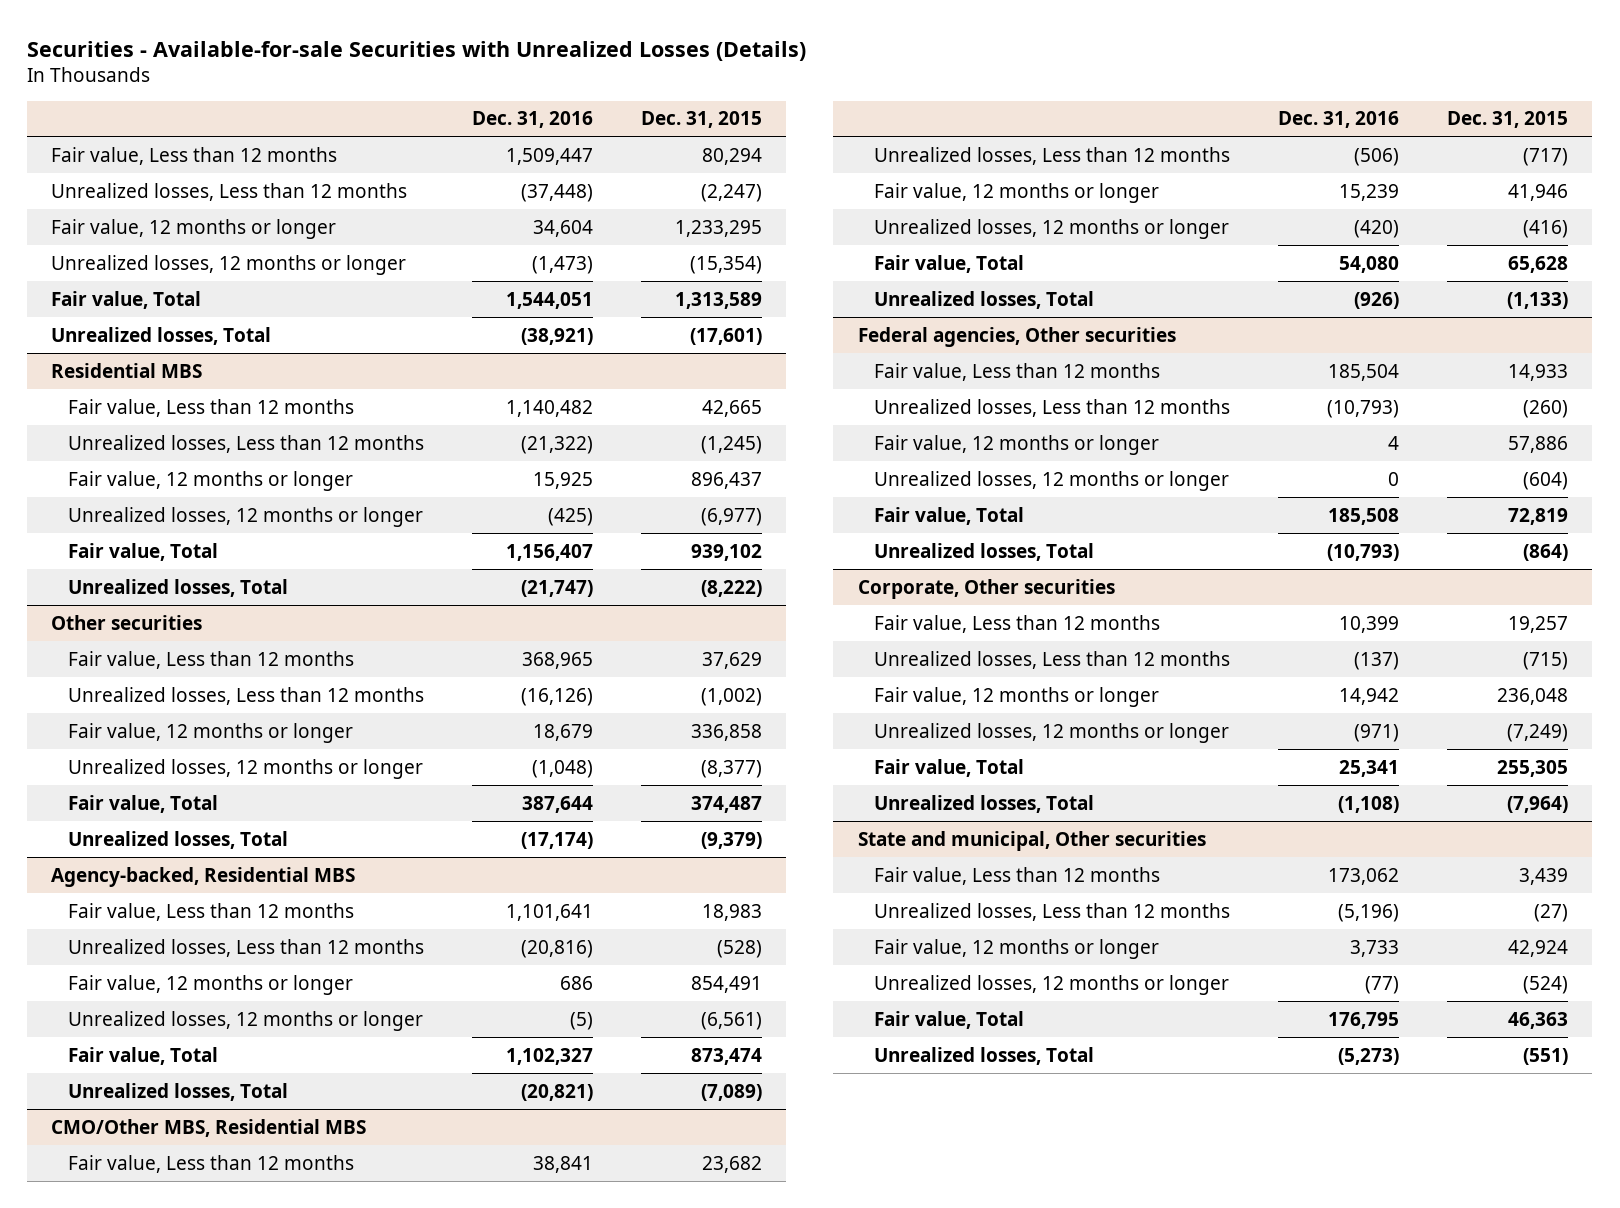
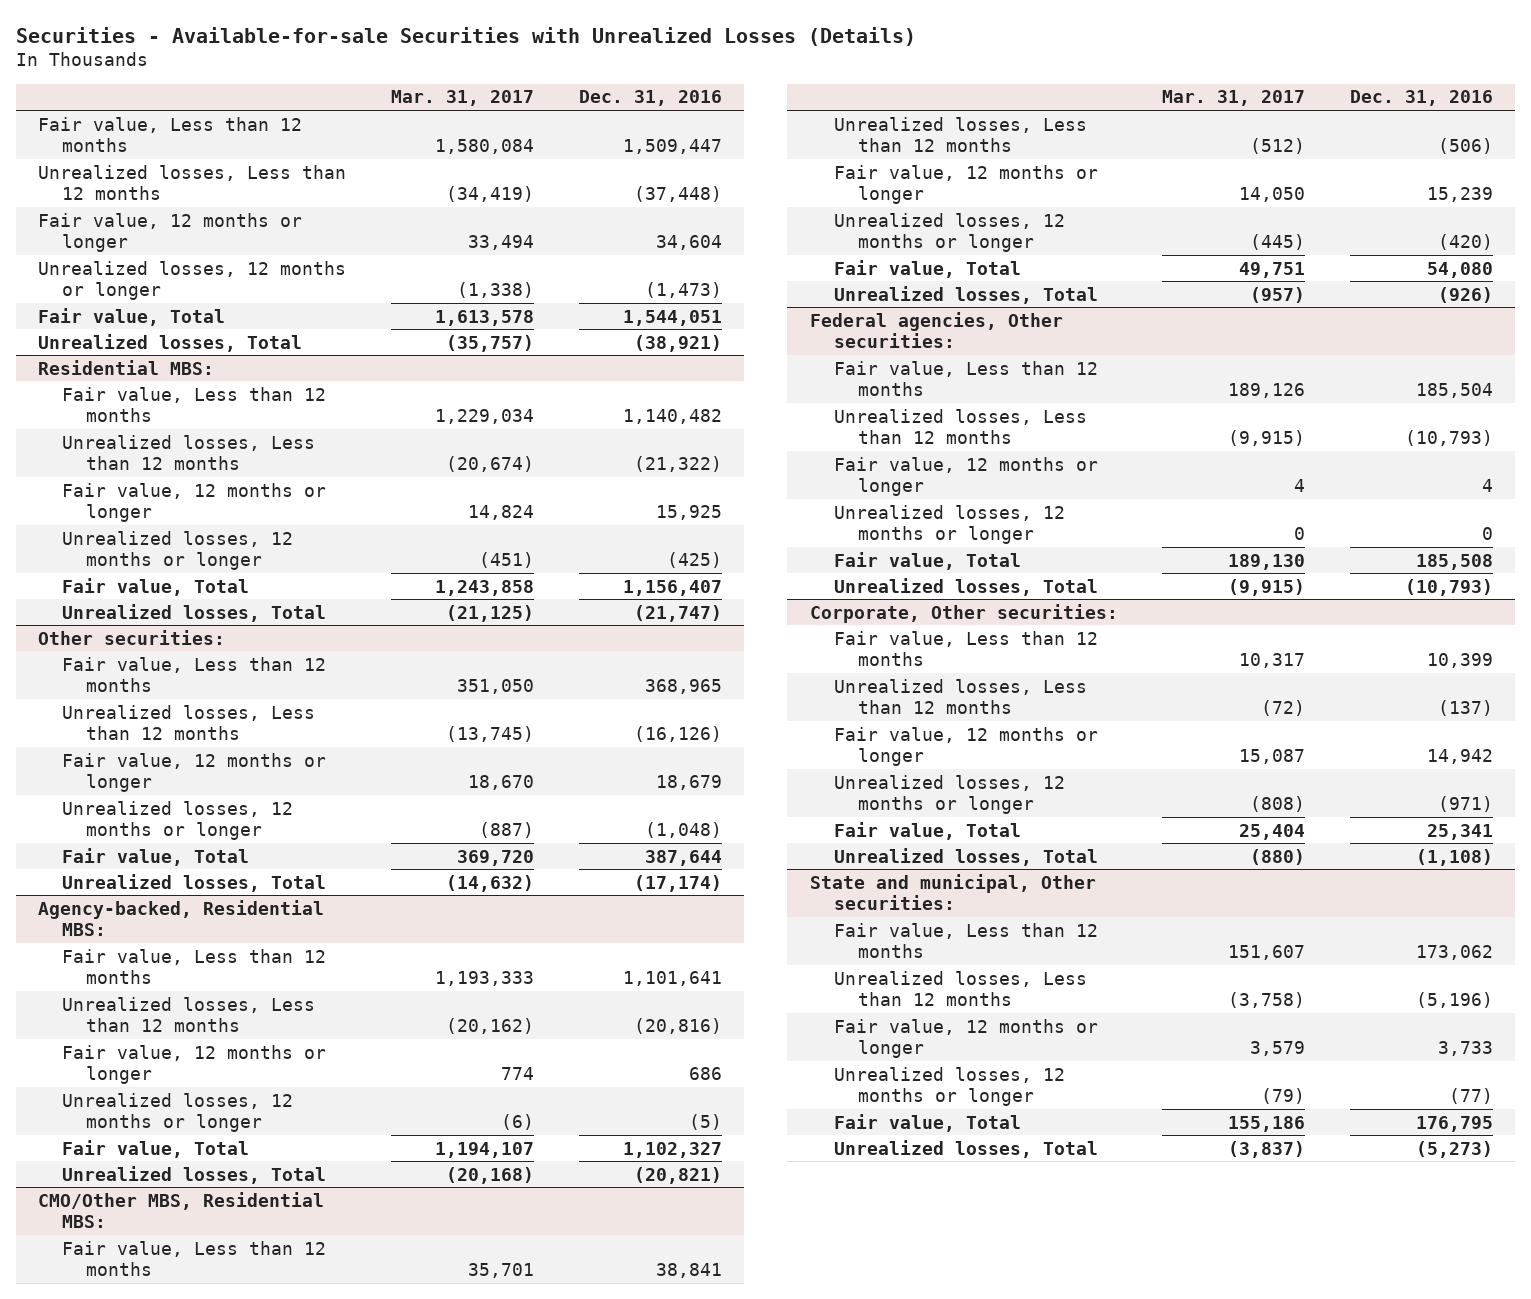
[641,111,763,129] Dec. 31, 2015 -> none
none -> [391,90,535,107] Mar. 31, 2017
[51,362,203,378] Residential MBS -> [38,359,215,375] Residential MBS:
[51,614,203,630] Other securities -> [38,629,226,645] Other securities:
[51,866,356,887] Agency-backed, Residential MBS -> [38,899,325,937] Agency-backed, Residential MBS:
[51,1118,367,1137] CMO/Other MBS, Residential MBS -> [38,1191,325,1229] CMO/Other MBS, Residential MBS:
[857,326,1176,347] Federal agencies, Other securities -> [809,311,1063,349] Federal agencies, Other securities:
[857,578,1115,599] Corporate, Other securities -> [809,603,1118,623] Corporate, Other securities:
[857,830,1206,851] State and municipal, Other securities -> [809,873,1096,911] State and municipal, Other securities:

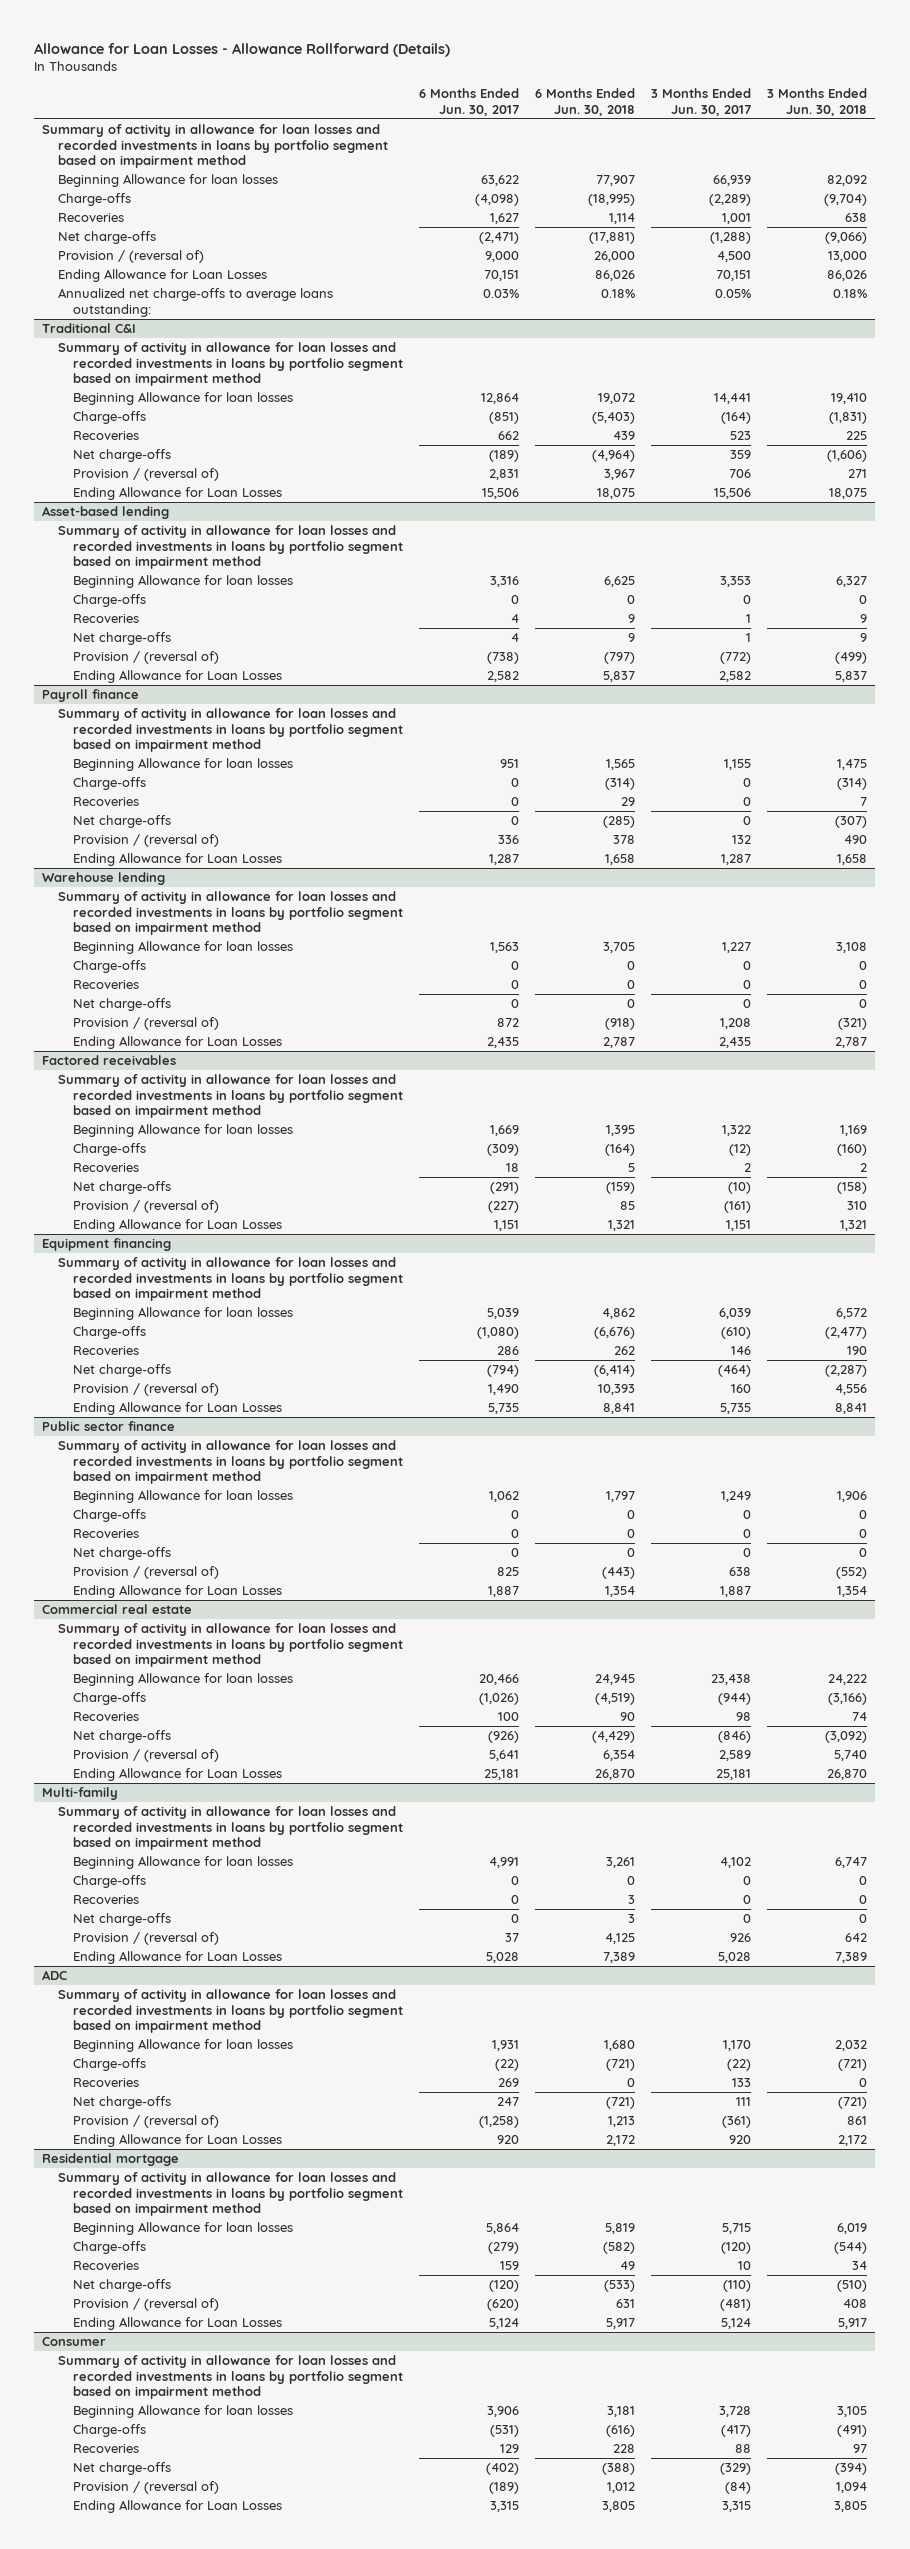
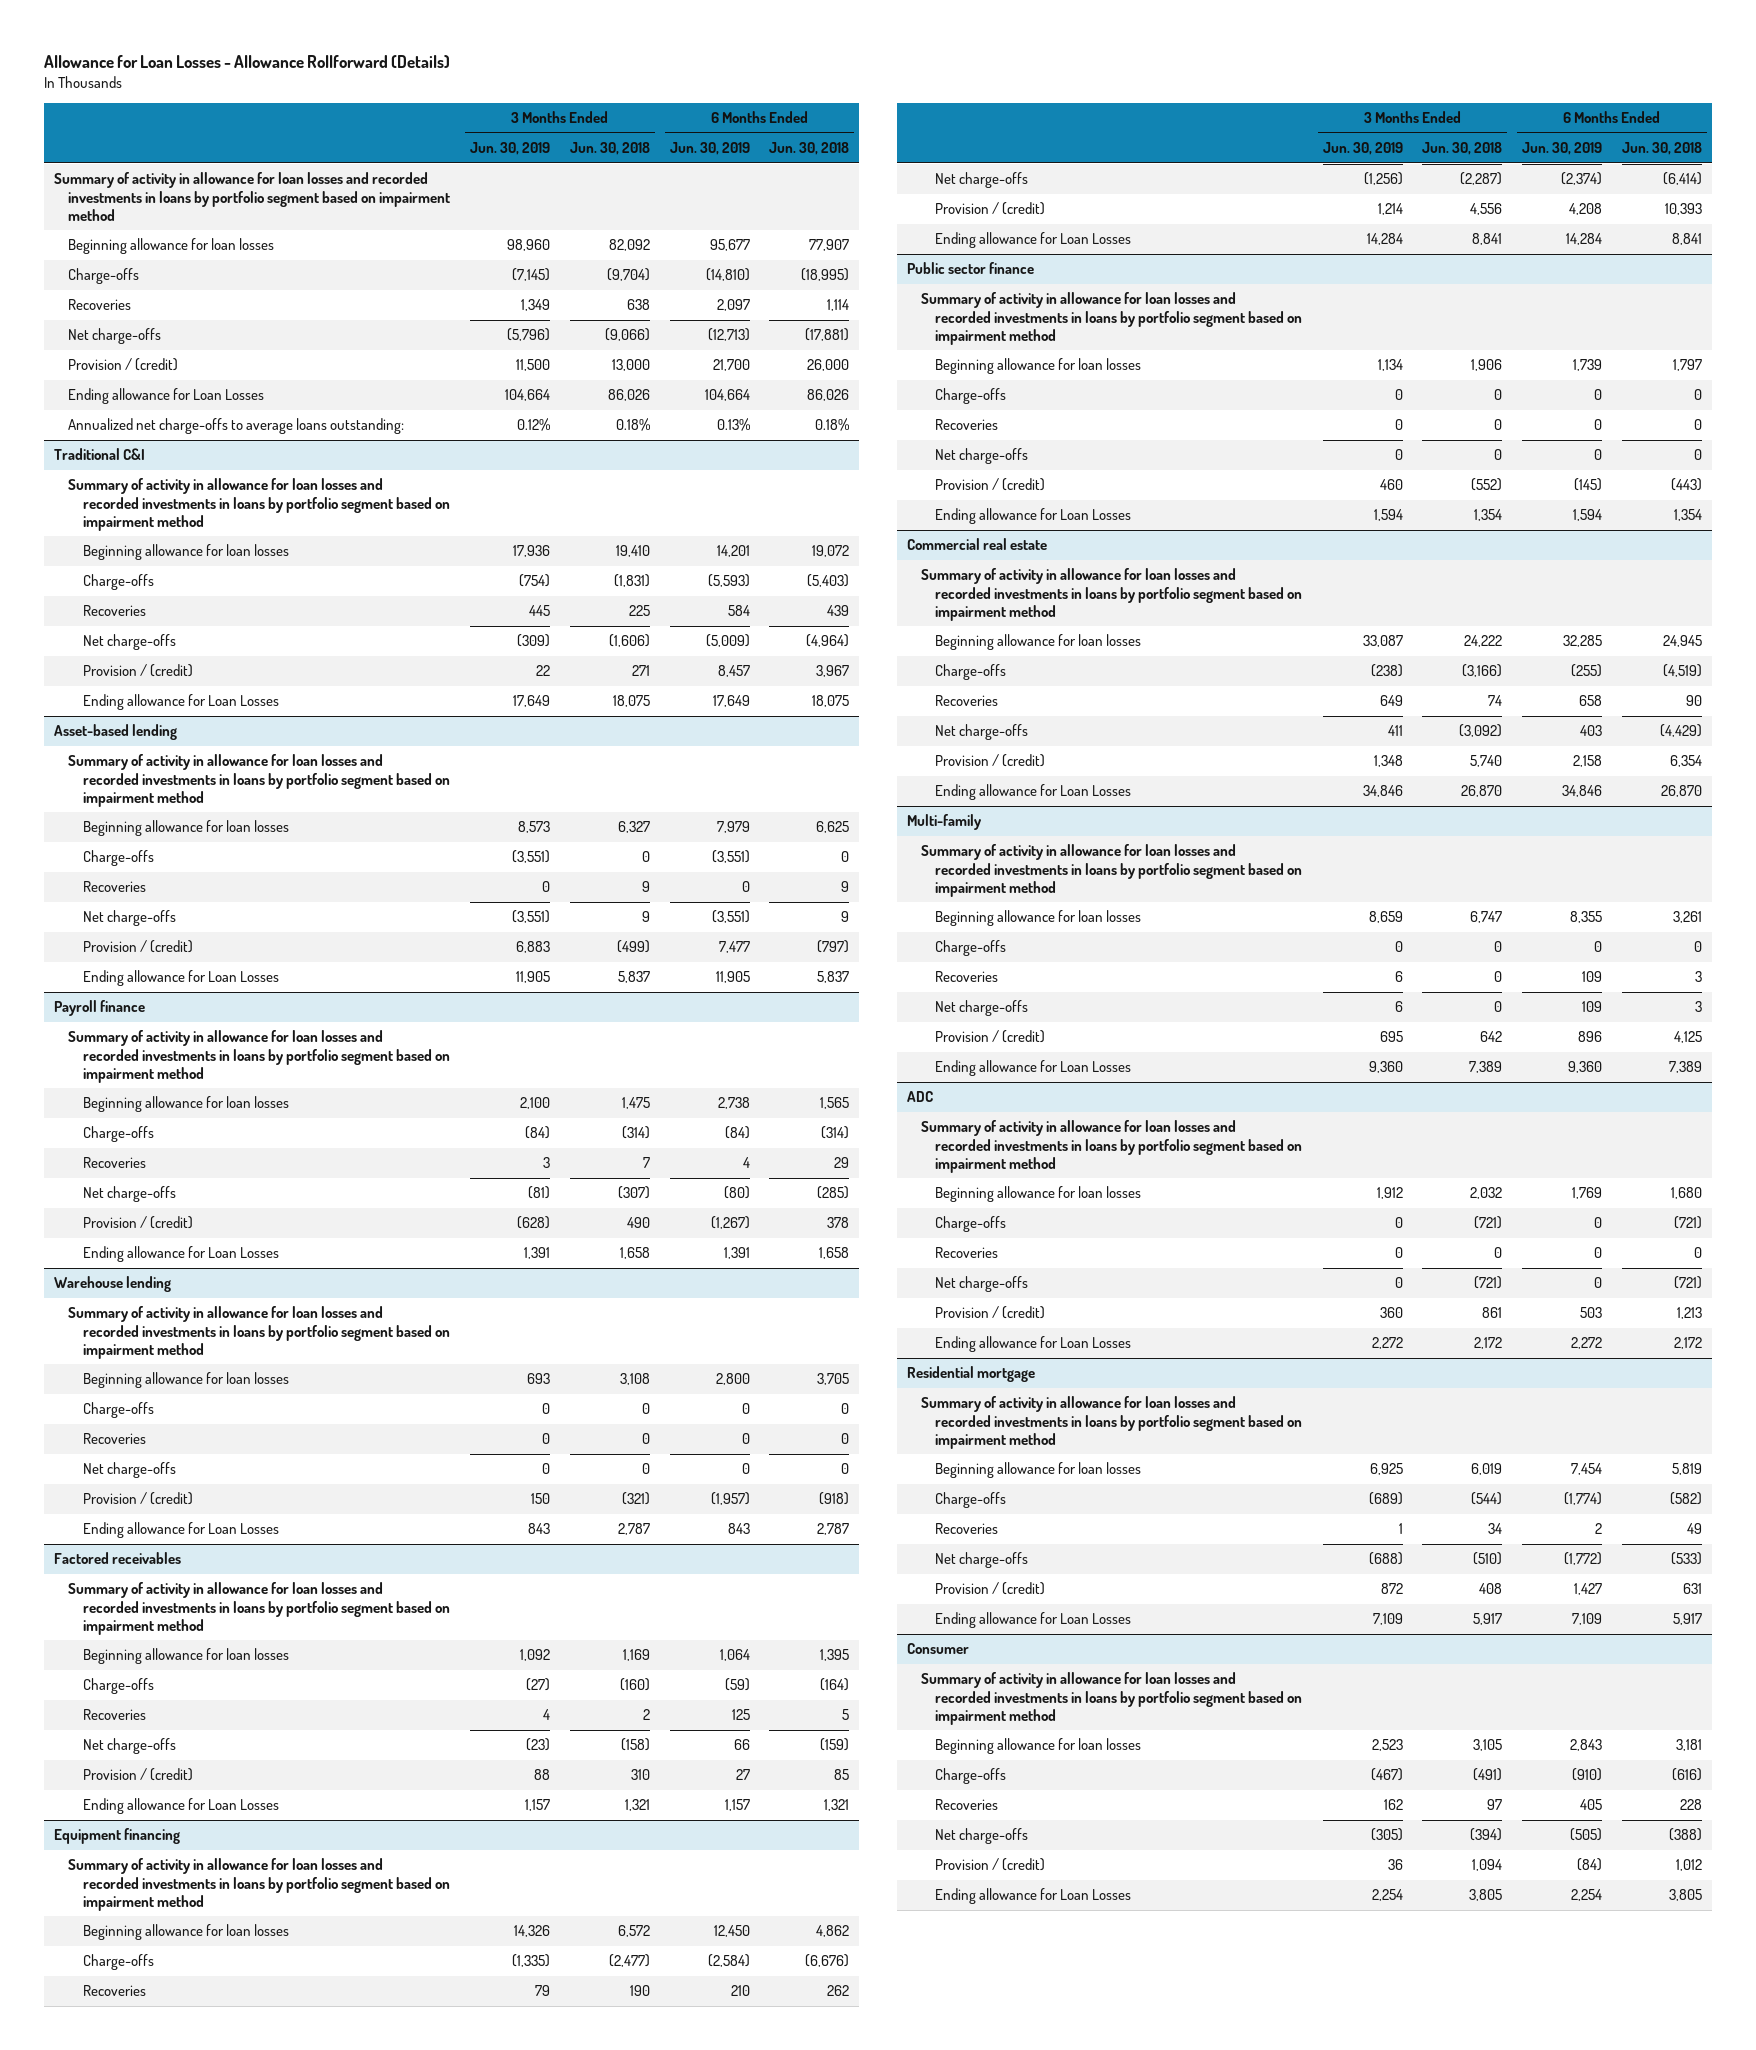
[418,88,519,116] 6 Months Ended Jun. 30, 2017 -> none
[651,88,752,116] 3 Months Ended Jun. 30, 2017 -> none
none -> [470,142,551,156] Jun. 30, 2019
none -> [669,142,750,156] Jun. 30, 2019
[57,174,278,188] Beginning Allowance for loan losses -> [68,238,275,255] Beginning allowance for loan losses
[57,250,204,264] Provision / (reversal of) -> [68,358,179,372] Provision / (credit)
[57,269,267,283] Ending Allowance for Loan Losses -> [68,388,265,405] Ending allowance for Loan Losses
[72,392,293,406] Beginning Allowance for loan losses -> [82,544,289,561] Beginning allowance for loan losses
[72,468,219,482] Provision / (reversal of) -> [82,664,193,678] Provision / (credit)
[72,487,282,501] Ending Allowance for Loan Losses -> [82,694,279,711] Ending allowance for Loan Losses
[72,575,293,589] Beginning Allowance for loan losses -> [82,820,289,837] Beginning allowance for loan losses
[72,651,219,665] Provision / (reversal of) -> [82,940,193,954] Provision / (credit)
[72,670,282,684] Ending Allowance for Loan Losses -> [82,970,279,987] Ending allowance for Loan Losses
[72,758,293,772] Beginning Allowance for loan losses -> [82,1096,289,1113] Beginning allowance for loan losses
[72,834,219,848] Provision / (reversal of) -> [82,1216,193,1230] Provision / (credit)
[72,853,282,867] Ending Allowance for Loan Losses -> [82,1246,279,1263] Ending allowance for Loan Losses
[72,941,293,955] Beginning Allowance for loan losses -> [82,1372,289,1389] Beginning allowance for loan losses
[72,1017,219,1031] Provision / (reversal of) -> [82,1492,193,1506] Provision / (credit)
[72,1036,282,1050] Ending Allowance for Loan Losses -> [82,1522,279,1539] Ending allowance for Loan Losses
[72,1124,293,1138] Beginning Allowance for loan losses -> [82,1648,289,1665] Beginning allowance for loan losses
[72,1200,219,1214] Provision / (reversal of) -> [82,1768,193,1782] Provision / (credit)
[72,1219,282,1233] Ending Allowance for Loan Losses -> [82,1798,279,1815] Ending allowance for Loan Losses
[72,1307,293,1321] Beginning Allowance for loan losses -> [82,1924,289,1941] Beginning allowance for loan losses
[72,1383,219,1397] Provision / (reversal of) -> [934,202,1045,216] Provision / (credit)
[72,1402,282,1416] Ending Allowance for Loan Losses -> [934,232,1131,249] Ending allowance for Loan Losses
[72,1490,293,1504] Beginning Allowance for loan losses -> [934,358,1141,375] Beginning allowance for loan losses
[72,1566,219,1580] Provision / (reversal of) -> [934,478,1045,492] Provision / (credit)
[72,1585,282,1599] Ending Allowance for Loan Losses -> [934,508,1131,525] Ending allowance for Loan Losses
[72,1673,293,1687] Beginning Allowance for loan losses -> [934,634,1141,651] Beginning allowance for loan losses
[72,1749,219,1763] Provision / (reversal of) -> [934,754,1045,768] Provision / (credit)
[72,1768,282,1782] Ending Allowance for Loan Losses -> [934,784,1131,801] Ending allowance for Loan Losses
[72,1856,293,1870] Beginning Allowance for loan losses -> [934,910,1141,927] Beginning allowance for loan losses
[72,1932,219,1946] Provision / (reversal of) -> [934,1030,1045,1044] Provision / (credit)
[72,1951,282,1965] Ending Allowance for Loan Losses -> [934,1060,1131,1077] Ending allowance for Loan Losses
[72,2039,293,2053] Beginning Allowance for loan losses -> [934,1186,1141,1203] Beginning allowance for loan losses
[72,2115,219,2129] Provision / (reversal of) -> [934,1306,1045,1320] Provision / (credit)
[72,2134,282,2148] Ending Allowance for Loan Losses -> [934,1336,1131,1353] Ending allowance for Loan Losses
[72,2222,293,2236] Beginning Allowance for loan losses -> [934,1462,1141,1479] Beginning allowance for loan losses
[72,2298,219,2312] Provision / (reversal of) -> [934,1582,1045,1596] Provision / (credit)
[72,2317,282,2331] Ending Allowance for Loan Losses -> [934,1612,1131,1629] Ending allowance for Loan Losses
[72,2405,293,2419] Beginning Allowance for loan losses -> [934,1738,1141,1755] Beginning allowance for loan losses
[72,2481,219,2495] Provision / (reversal of) -> [934,1858,1045,1872] Provision / (credit)
[72,2500,282,2514] Ending Allowance for Loan Losses -> [934,1888,1131,1905] Ending allowance for Loan Losses

